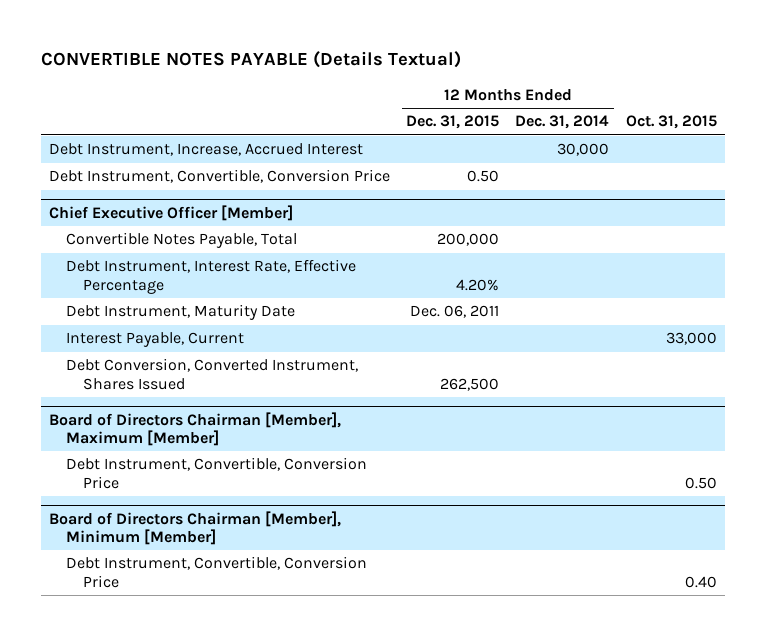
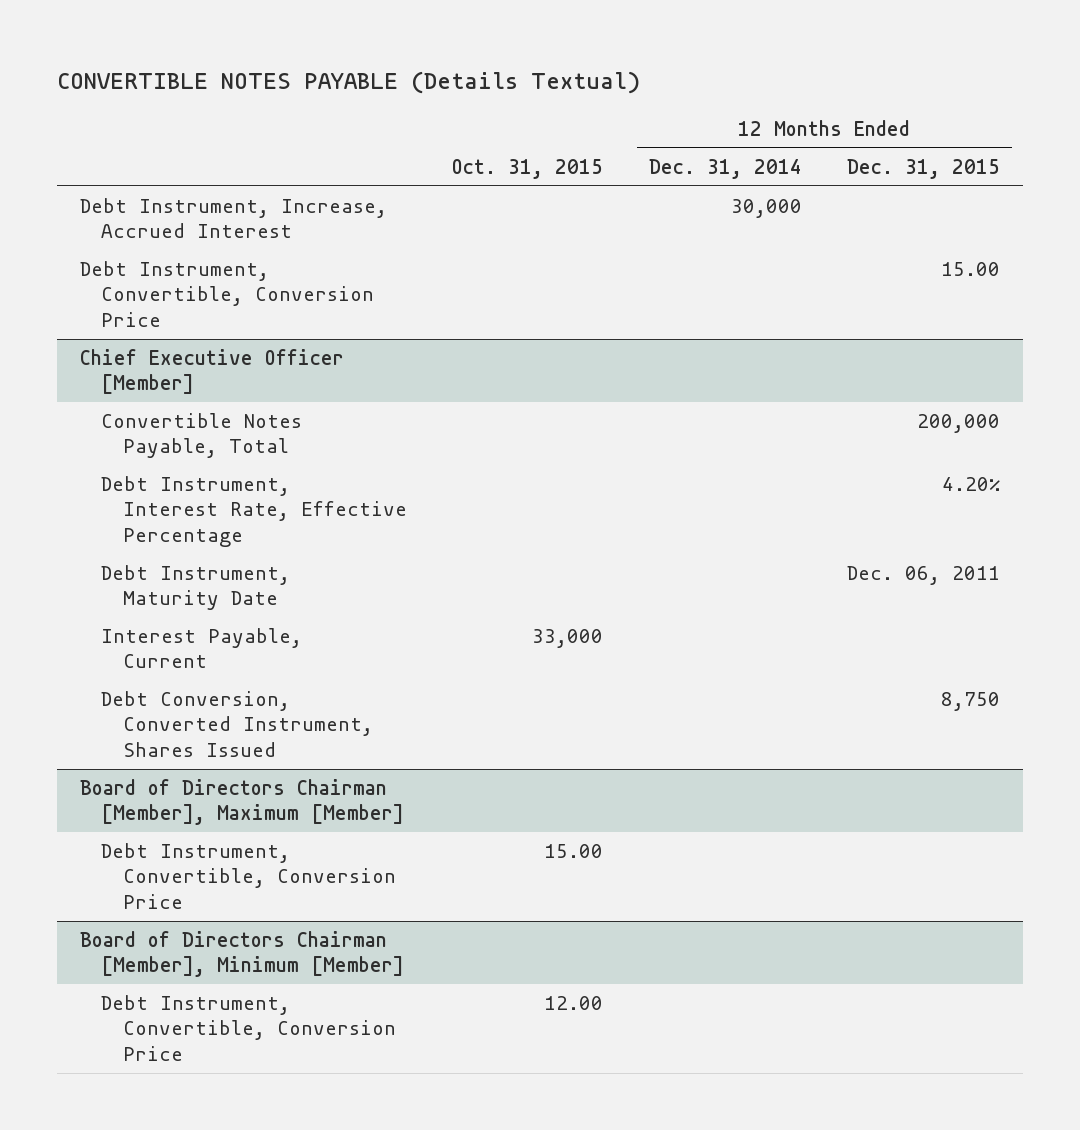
[467,170,500,183] 0.50 -> [941,262,1001,277] 15.00
[440,377,500,391] 262,500 -> [941,692,1001,712] 8,750
[684,476,717,489] 0.50 -> [544,844,604,859] 15.00
[684,575,717,588] 0.40 -> [544,996,604,1011] 12.00

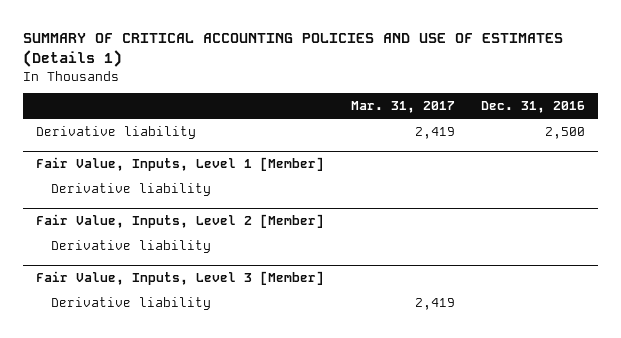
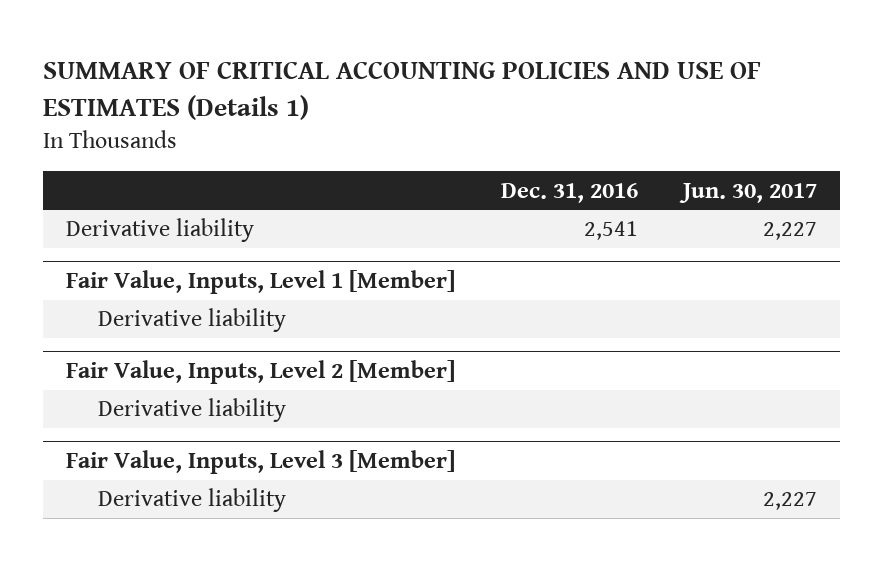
[350,101,455,114] Mar. 31, 2017 -> none
none -> [679,182,818,203] Jun. 30, 2017
[545,126,586,139] 2,500 -> [583,221,638,241] 2,541

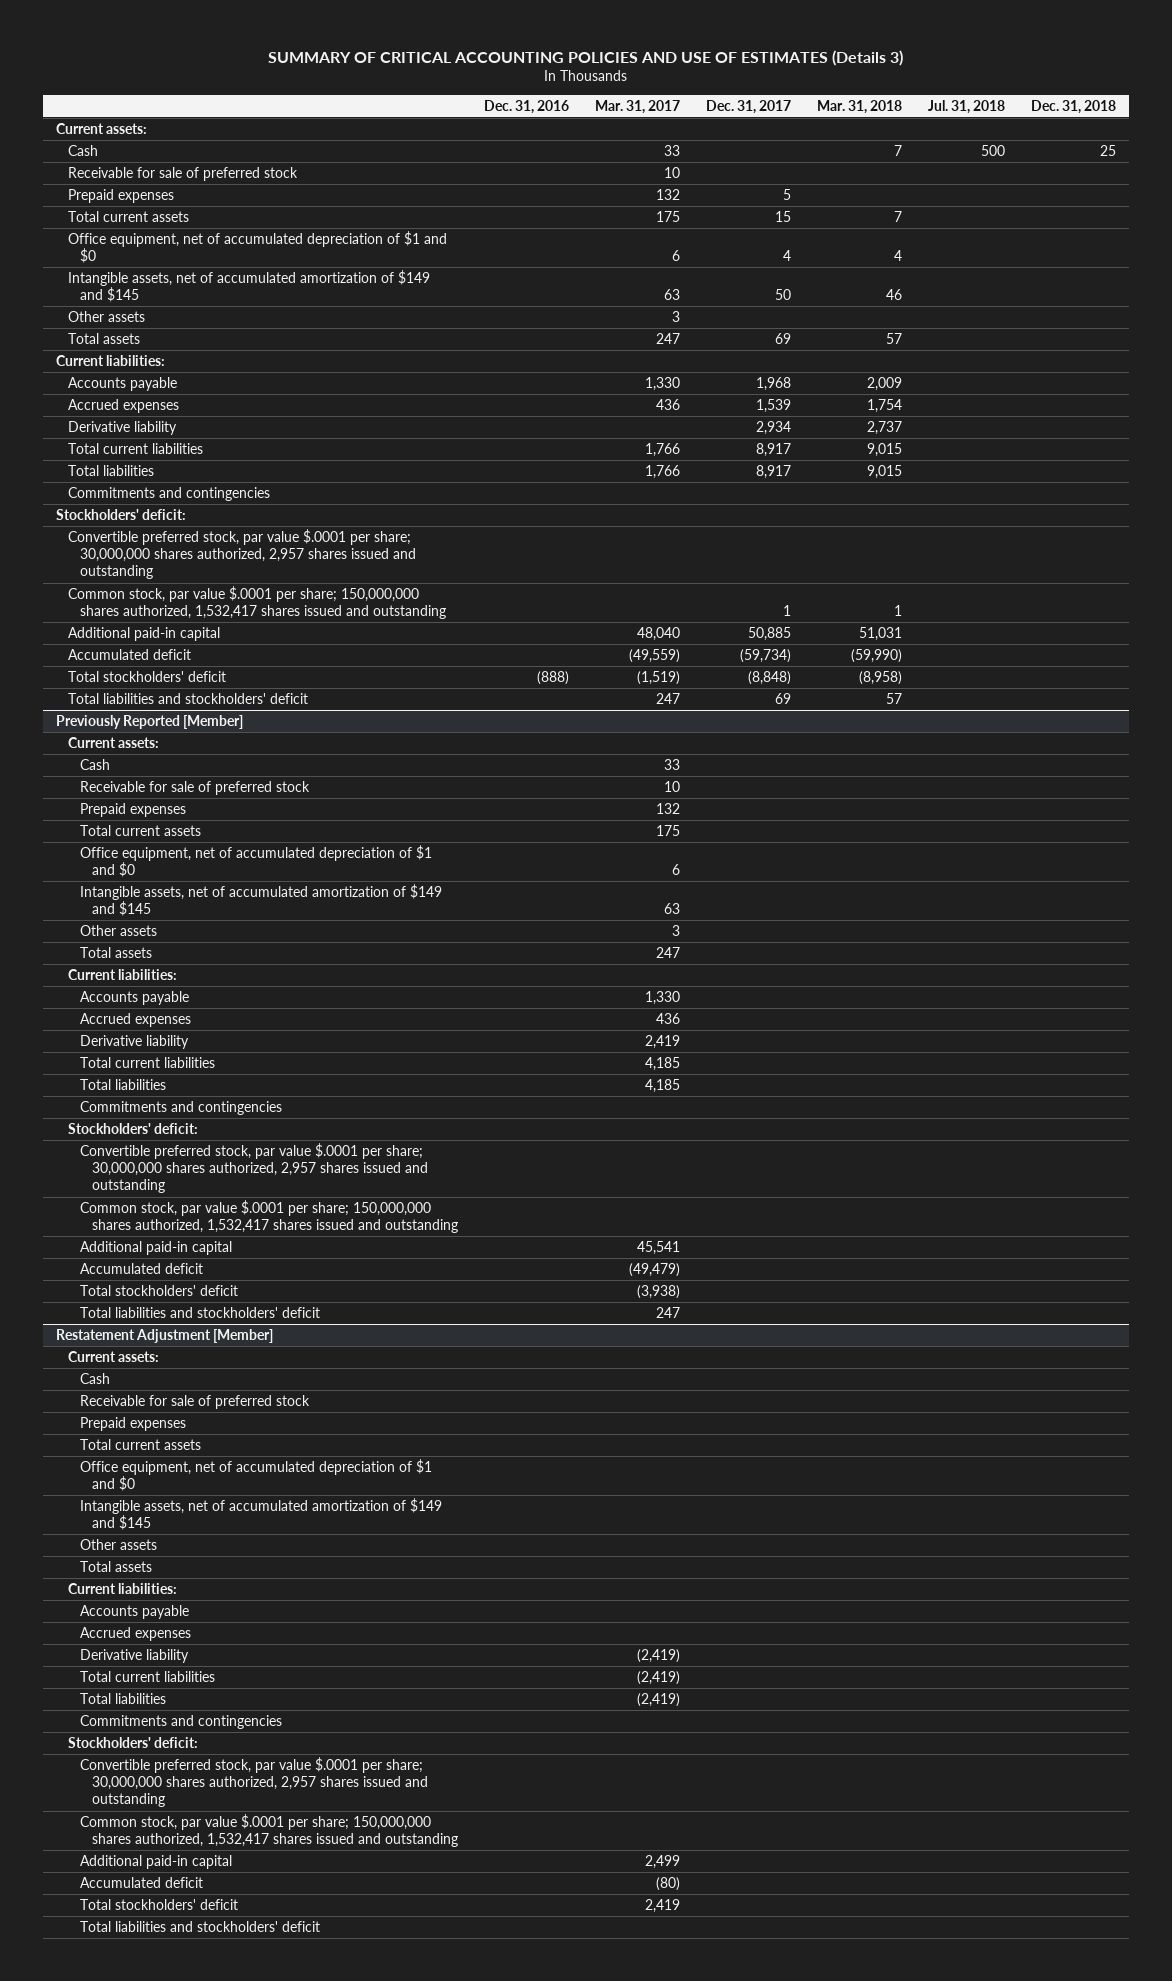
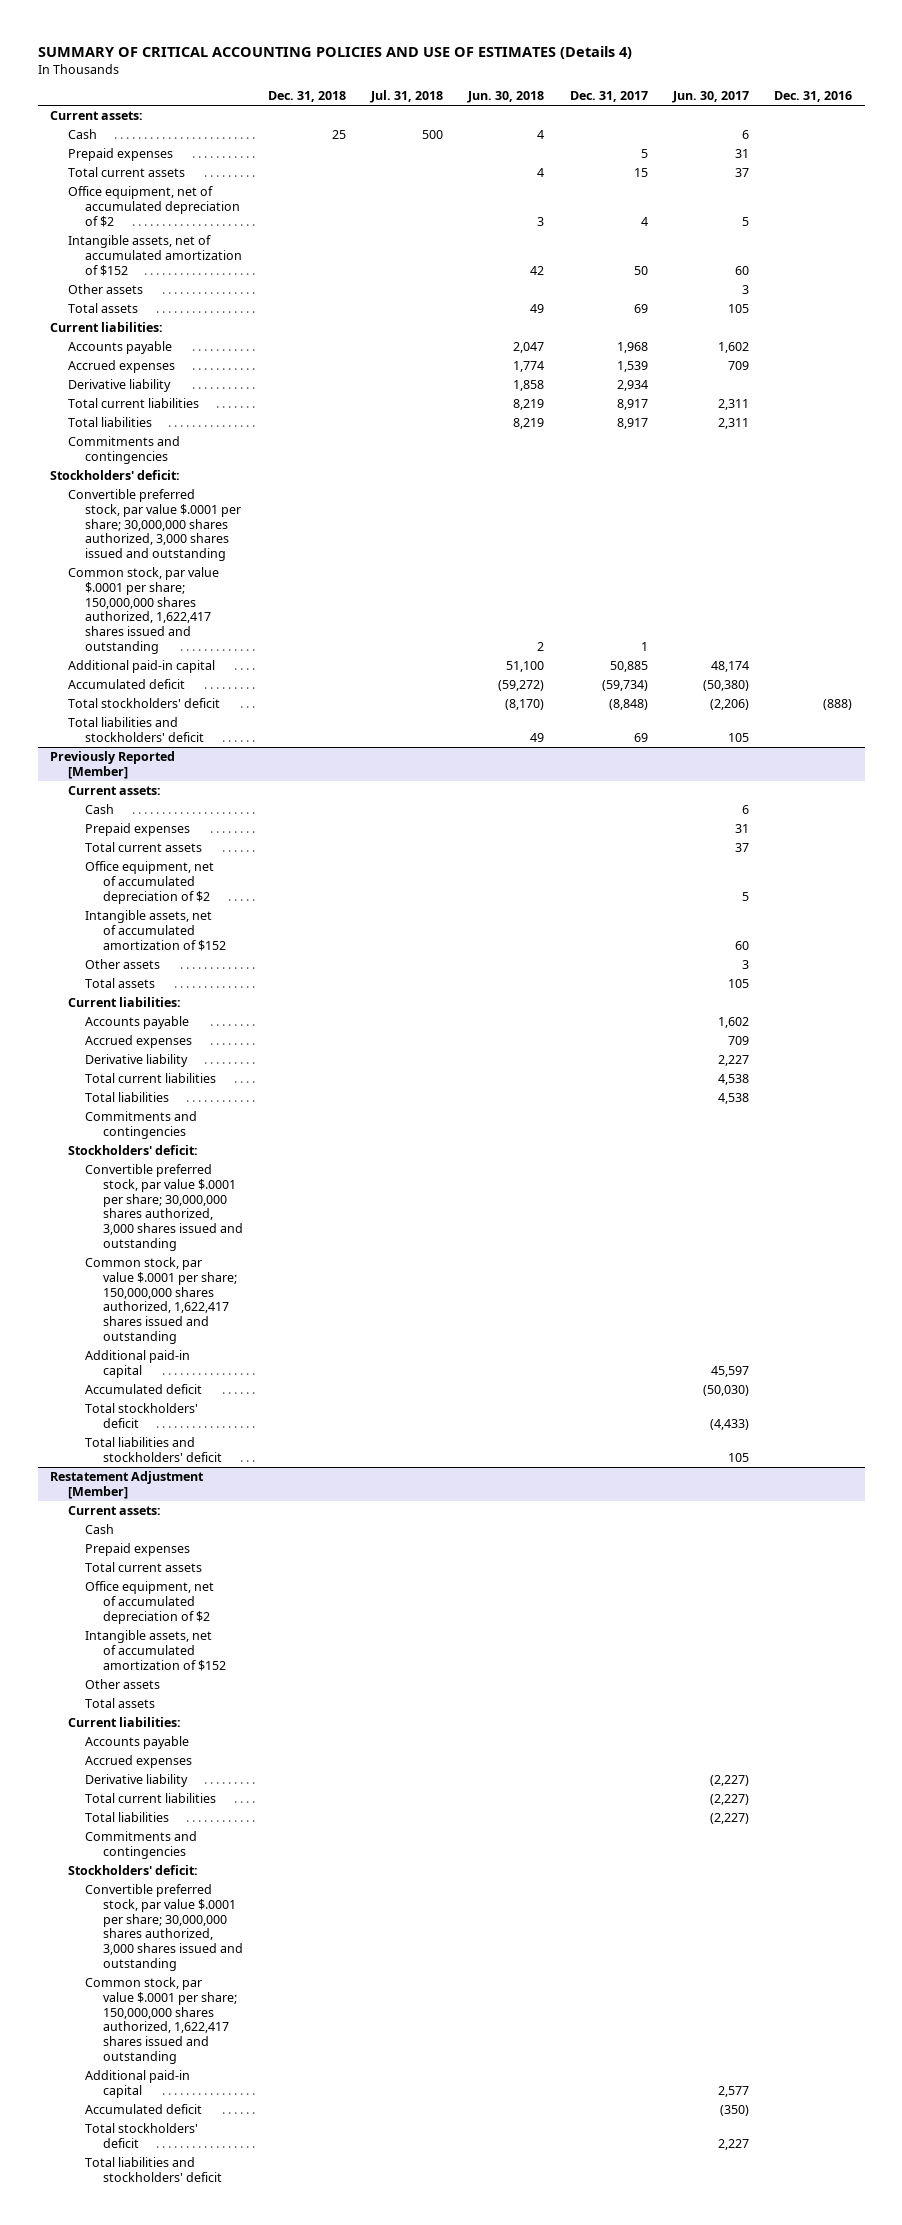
[267,50,903,67] SUMMARY OF CRITICAL ACCOUNTING POLICIES AND USE OF ESTIMATES (Details 3) -> [37,45,632,59] SUMMARY OF CRITICAL ACCOUNTING POLICIES AND USE OF ESTIMATES (Details 4)
[594,99,680,114] Mar. 31, 2017 -> none
[816,99,902,114] Mar. 31, 2018 -> none
none -> [467,91,545,104] Jun. 30, 2018
none -> [671,91,749,104] Jun. 30, 2017
[67,166,298,181] Receivable for sale of preferred stock -> none
[67,230,447,264] Office equipment, net of accumulated depreciation of $1 and $0 -> [67,185,241,227] Office equipment, net of accumulated depreciation of $2
[67,269,430,303] Intangible assets, net of accumulated amortization of $149 and $145 -> [67,234,243,276] Intangible assets, net of accumulated amortization of $152
[67,528,416,580] Convertible preferred stock, par value $.0001 per share; 30,000,000 shares authorized, 2,957 shares issued and outstanding -> [67,488,242,562] Convertible preferred stock, par value $.0001 per share; 30,000,000 shares authorized, 3,000 shares issued and outstanding
[67,585,446,620] Common stock, par value $.0001 per share; 150,000,000 shares authorized, 1,532,417 shares issued and outstanding -> [67,566,219,655] Common stock, par value $.0001 per share; 150,000,000 shares authorized, 1,622,417 shares issued and outstanding
[79,780,310,795] Receivable for sale of preferred stock -> none
[79,844,432,878] Office equipment, net of accumulated depreciation of $1 and $0 -> [85,860,215,904] Office equipment, net of accumulated depreciation of $2
[79,883,442,917] Intangible assets, net of accumulated amortization of $149 and $145 -> [85,909,226,951] Intangible assets, net of accumulated amortization of $152
[79,1142,428,1194] Convertible preferred stock, par value $.0001 per share; 30,000,000 shares authorized, 2,957 shares issued and outstanding -> [85,1163,243,1252] Convertible preferred stock, par value $.0001 per share; 30,000,000 shares authorized, 3,000 shares issued and outstanding
[79,1199,458,1234] Common stock, par value $.0001 per share; 150,000,000 shares authorized, 1,532,417 shares issued and outstanding -> [85,1256,237,1345] Common stock, par value $.0001 per share; 150,000,000 shares authorized, 1,622,417 shares issued and outstanding
[79,1394,310,1409] Receivable for sale of preferred stock -> none
[79,1458,432,1492] Office equipment, net of accumulated depreciation of $1 and $0 -> [85,1580,215,1624] Office equipment, net of accumulated depreciation of $2
[79,1497,442,1531] Intangible assets, net of accumulated amortization of $149 and $145 -> [85,1629,226,1671] Intangible assets, net of accumulated amortization of $152
[79,1756,428,1808] Convertible preferred stock, par value $.0001 per share; 30,000,000 shares authorized, 2,957 shares issued and outstanding -> [85,1883,243,1972] Convertible preferred stock, par value $.0001 per share; 30,000,000 shares authorized, 3,000 shares issued and outstanding
[79,1813,458,1848] Common stock, par value $.0001 per share; 150,000,000 shares authorized, 1,532,417 shares issued and outstanding -> [85,1976,237,2065] Common stock, par value $.0001 per share; 150,000,000 shares authorized, 1,622,417 shares issued and outstanding

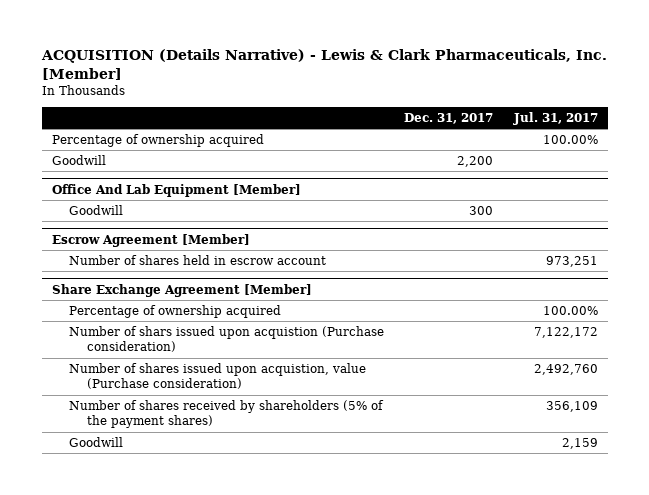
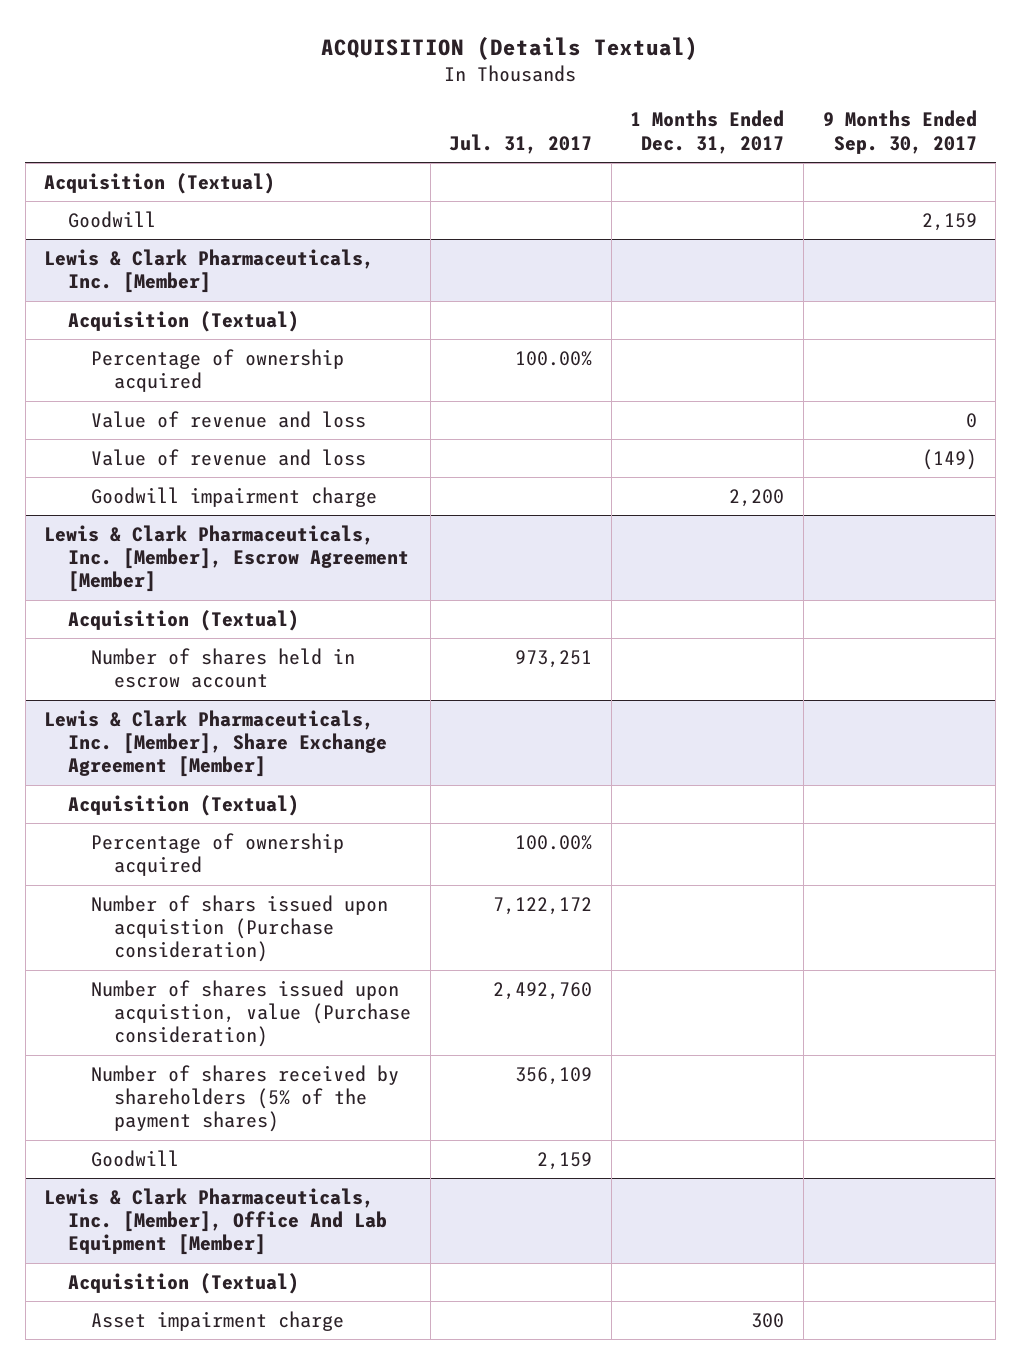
[40,49,607,81] ACQUISITION (Details Narrative) - Lewis & Clark Pharmaceuticals, Inc. [Member] -> [321,37,699,61] ACQUISITION (Details Textual)
[404,113,494,125] Dec. 31, 2017 -> none
none -> [630,110,785,154] 1 Months Ended Dec. 31, 2017
none -> [822,110,977,154] 9 Months Ended Sep. 30, 2017
[51,133,264,147] Percentage of ownership acquired -> none
none -> [44,172,276,194] Acquisition (Textual)
[69,204,124,215] Goodwill -> none
[51,183,301,197] Office And Lab Equipment [Member] -> [44,248,375,294] Lewis & Clark Pharmaceuticals, Inc. [Member]
none -> [67,310,299,332] Acquisition (Textual)
none -> [90,348,344,393] Percentage of ownership acquired
none -> [90,410,366,428] Value of revenue and loss
none -> [90,448,366,466] Value of revenue and loss
none -> [90,486,377,507] Goodwill impairment charge
[51,233,250,247] Escrow Agreement [Member] -> [44,524,409,593] Lewis & Clark Pharmaceuticals, Inc. [Member], Escrow Agreement [Member]
none -> [67,609,299,631] Acquisition (Textual)
[51,283,312,297] Share Exchange Agreement [Member] -> [44,709,387,778] Lewis & Clark Pharmaceuticals, Inc. [Member], Share Exchange Agreement [Member]
none -> [67,794,299,816] Acquisition (Textual)
none -> [44,1187,387,1256] Lewis & Clark Pharmaceuticals, Inc. [Member], Office And Lab Equipment [Member]
none -> [67,1272,299,1294] Acquisition (Textual)
none -> [90,1310,344,1331] Asset impairment charge

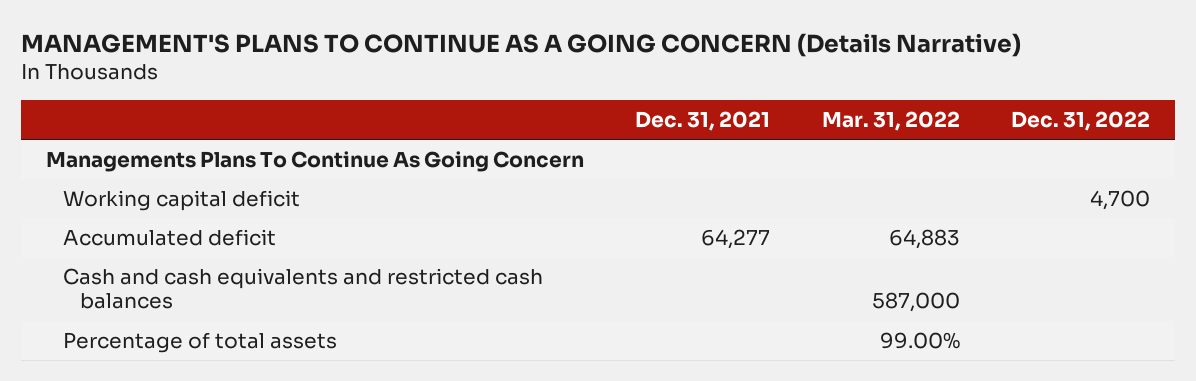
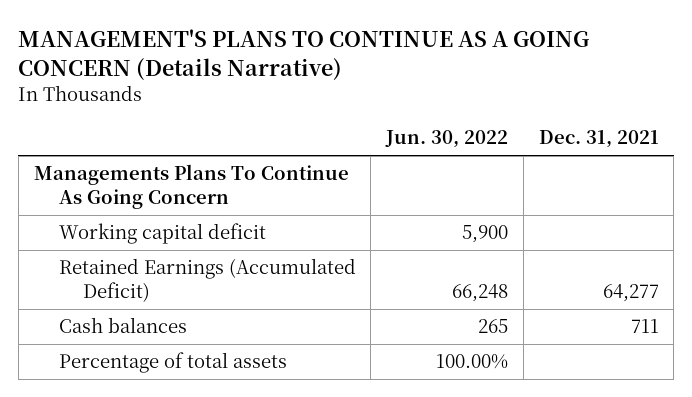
[821,110,960,131] Mar. 31, 2022 -> none
[1010,110,1150,131] Dec. 31, 2022 -> none
none -> [385,130,509,149] Jun. 30, 2022
[63,268,544,310] Cash and cash equivalents and restricted cash balances -> none
[63,229,277,247] Accumulated deficit -> [58,258,356,302] Retained Earnings (Accumulated Deficit)
none -> [58,317,187,334] Cash balances

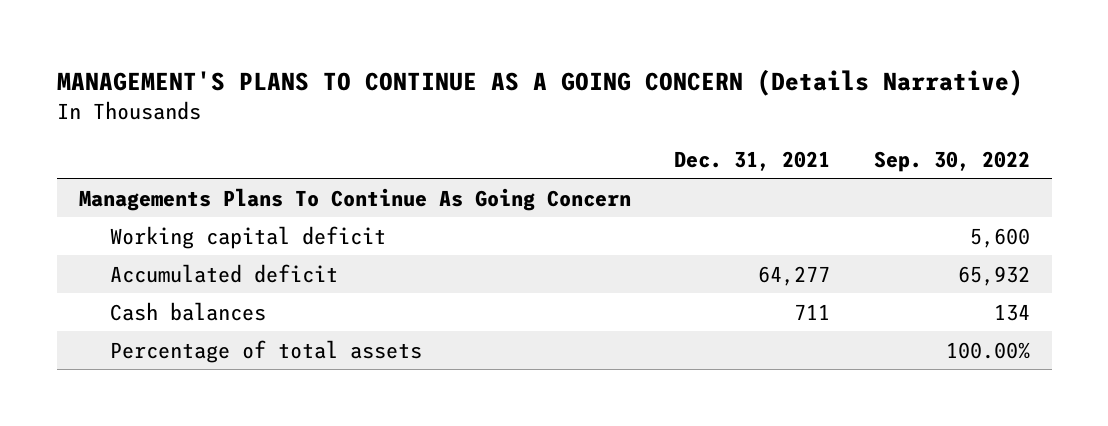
[385,130,509,149] Jun. 30, 2022 -> none
none -> [873,150,1030,172] Sep. 30, 2022
[58,258,356,302] Retained Earnings (Accumulated Deficit) -> [110,263,339,283] Accumulated deficit

